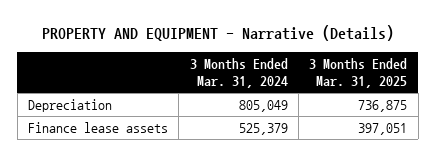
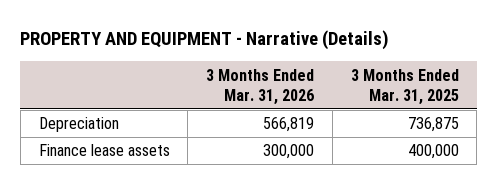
[189,57,288,88] 3 Months Ended Mar. 31, 2024 -> none
none -> [206,68,315,105] 3 Months Ended Mar. 31, 2026
[358,123,408,136] 397,051 -> [407,144,459,160] 400,000

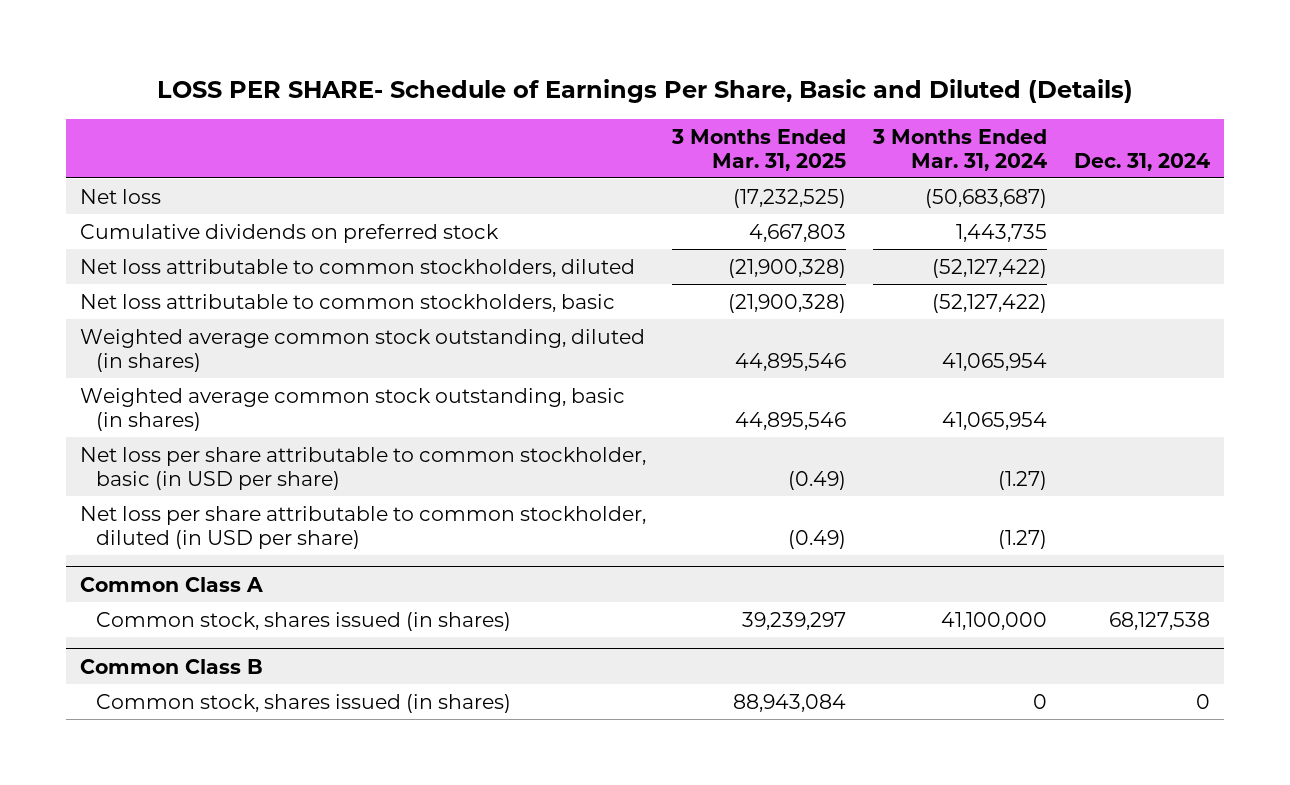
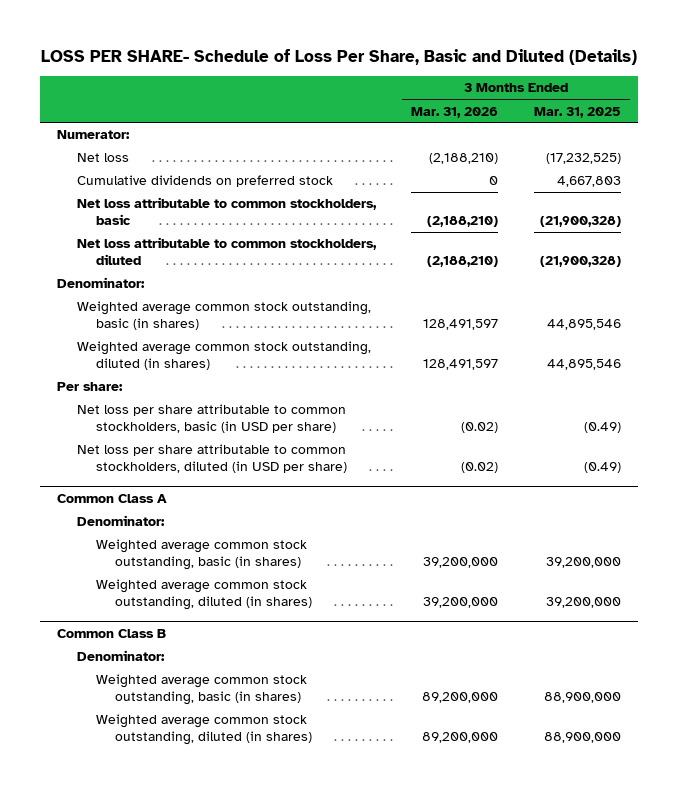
[156,79,1133,104] LOSS PER SHARE- Schedule of Earnings Per Share, Basic and Diluted (Details) -> [41,48,638,65] LOSS PER SHARE- Schedule of Loss Per Share, Basic and Diluted (Details)
[872,128,1048,171] 3 Months Ended Mar. 31, 2024 -> none
[1074,152,1211,171] Dec. 31, 2024 -> none
none -> [411,106,499,118] Mar. 31, 2026
none -> [57,130,131,140] Numerator:
[79,258,635,277] Net loss attributable to common stockholders, diluted -> [76,237,377,266] Net loss attributable to common stockholders, diluted
none -> [57,277,146,289] Denominator:
[79,328,645,372] Weighted average common stock outstanding, diluted (in shares) -> [76,341,371,371] Weighted average common stock outstanding, diluted (in shares)
none -> [57,382,124,392] Per share:
[79,446,646,490] Net loss per share attributable to common stockholder, basic (in USD per share) -> [76,404,346,434] Net loss per share attributable to common stockholders, basic (in USD per share)
[79,505,646,549] Net loss per share attributable to common stockholder, diluted (in USD per share) -> [76,444,347,474] Net loss per share attributable to common stockholders, diluted (in USD per share)
[96,611,512,631] Common stock, shares issued (in shares) -> none
none -> [76,515,165,527] Denominator:
none -> [95,539,307,571] Weighted average common stock outstanding, basic (in shares)
none -> [95,579,312,611] Weighted average common stock outstanding, diluted (in shares)
[96,693,512,713] Common stock, shares issued (in shares) -> none
none -> [76,650,165,662] Denominator:
none -> [95,674,307,706] Weighted average common stock outstanding, basic (in shares)
none -> [95,714,312,746] Weighted average common stock outstanding, diluted (in shares)

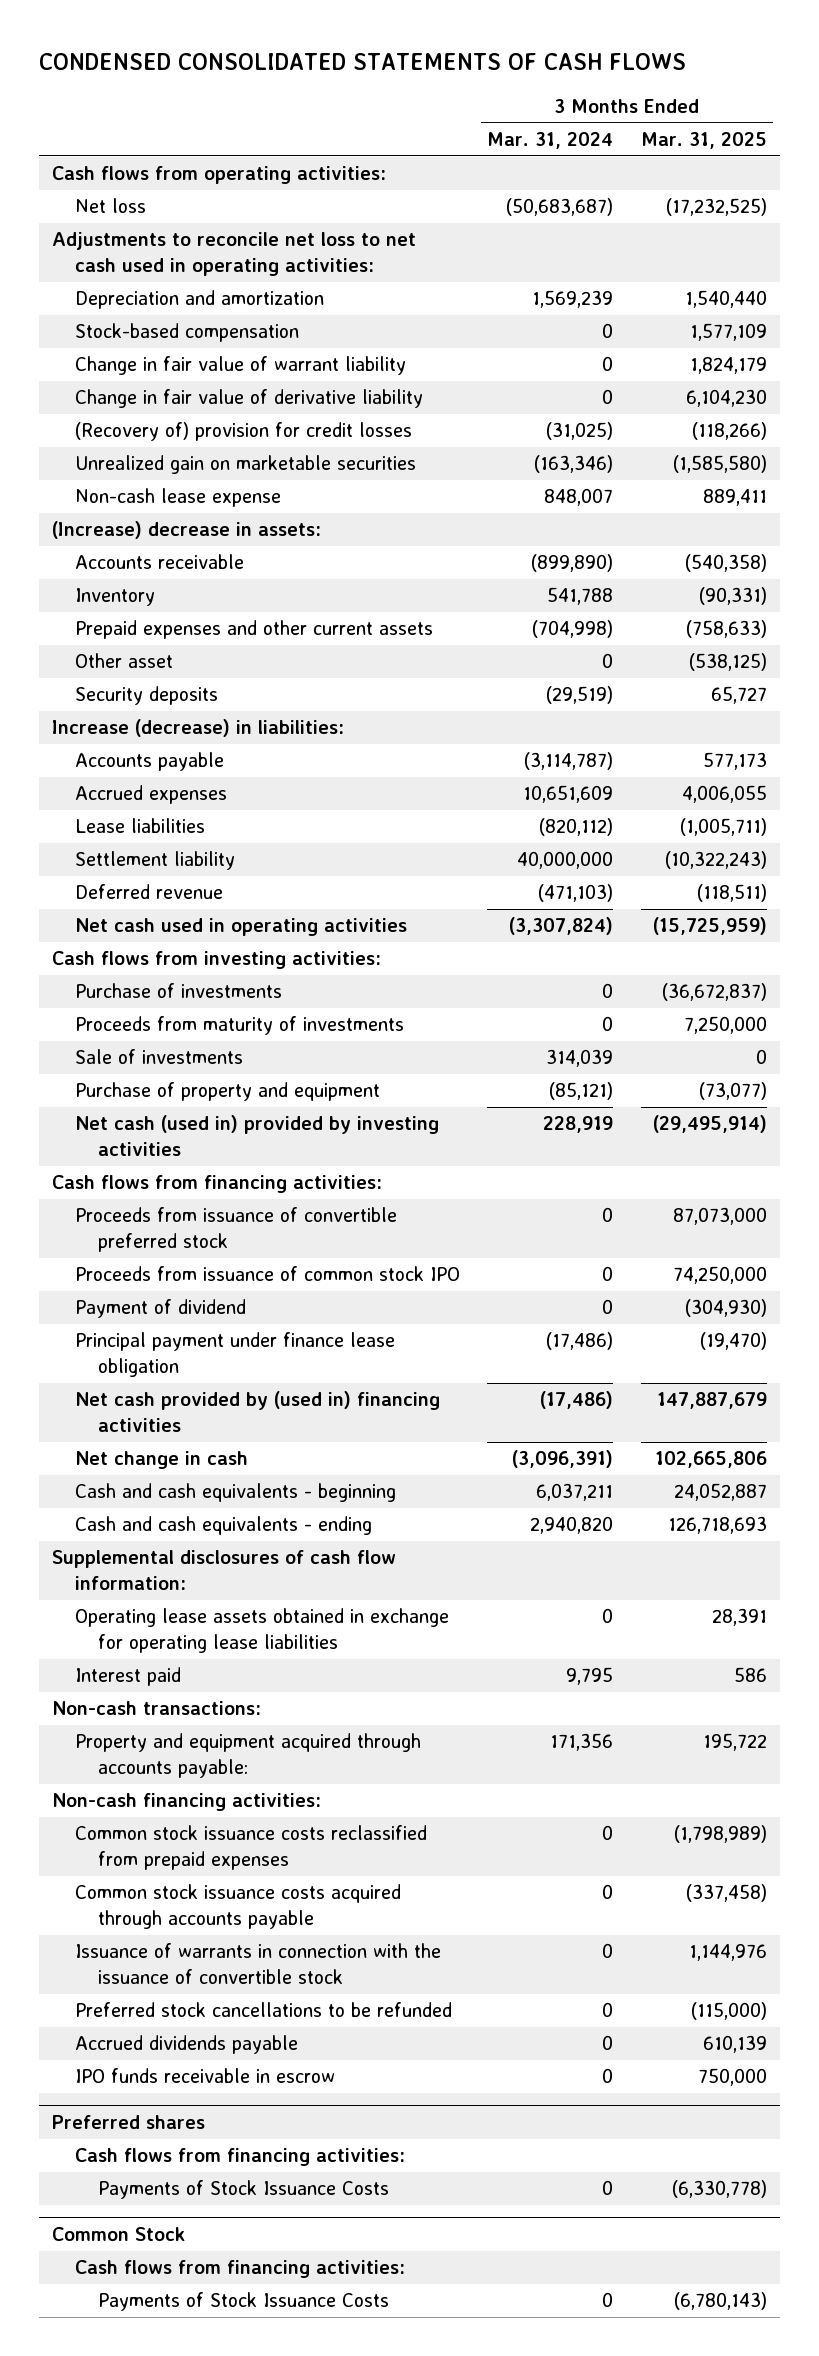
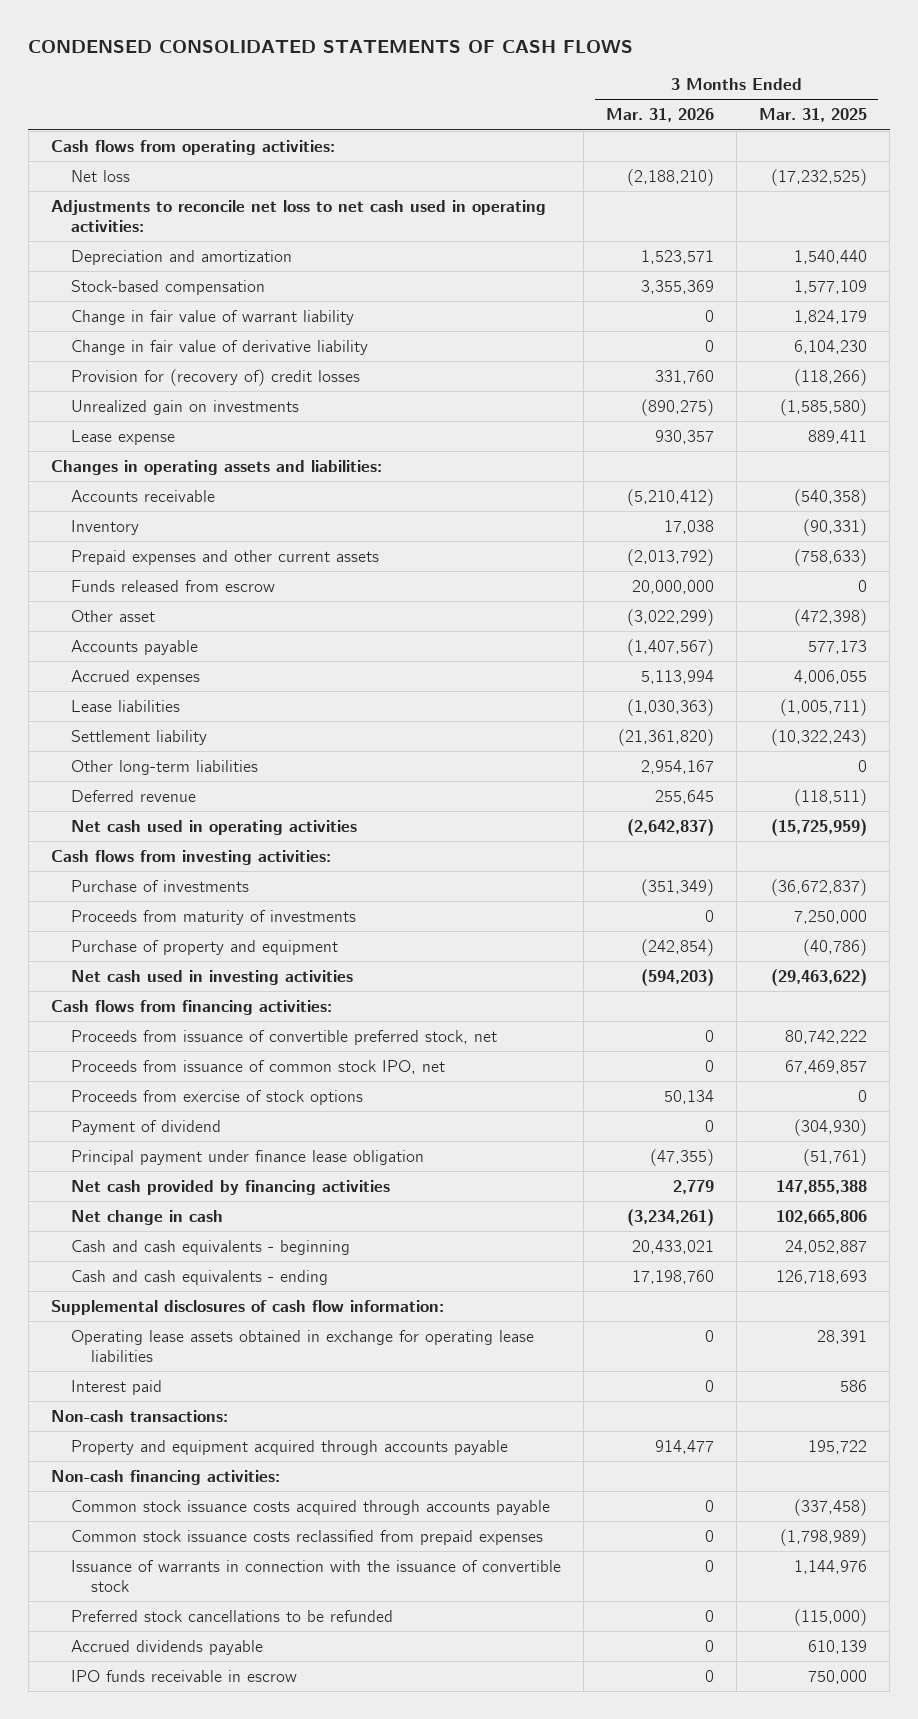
[487,132,614,150] Mar. 31, 2024 -> none
none -> [605,108,714,123] Mar. 31, 2026
[52,521,322,540] (Increase) decrease in assets: -> none
[75,422,413,442] (Recovery of) provision for credit losses -> [70,368,360,386] Provision for (recovery of) credit losses
[75,455,417,475] Unrealized gain on marketable securities -> [70,399,299,415] Unrealized gain on investments
[75,488,282,508] Non-cash lease expense -> [70,429,175,445] Lease expense
none -> [50,459,382,475] Changes in operating assets and liabilities:
[75,686,219,706] Security deposits -> none
[52,719,345,738] Increase (decrease) in liabilities: -> none
none -> [70,579,275,592] Funds released from escrow
[688,653,767,672] (538,125) -> [794,608,868,626] (472,398)
none -> [70,759,258,775] Other long-term liabilities
[75,1049,244,1065] Sale of investments -> none
[698,1082,767,1101] (73,077) -> [803,938,868,956] (40,786)
[75,1115,440,1157] Net cash (used in) provided by investing activities -> [70,969,353,985] Net cash used in investing activities
[652,1115,767,1134] (29,495,914) -> [771,968,868,986] (29,463,622)
[75,1207,398,1253] Proceeds from issuance of convertible preferred stock -> [70,1029,497,1045] Proceeds from issuance of convertible preferred stock, net
[672,1207,767,1226] 87,073,000 -> [785,1029,868,1044] 80,742,222
[75,1266,461,1282] Proceeds from issuance of common stock IPO -> [70,1059,445,1074] Proceeds from issuance of common stock IPO, net
[672,1266,767,1285] 74,250,000 -> [785,1059,868,1074] 67,469,857
none -> [70,1089,363,1105] Proceeds from exercise of stock options
[699,1332,767,1351] (19,470) -> [803,1148,868,1166] (51,761)
[75,1391,441,1433] Net cash provided by (used in) financing activities -> [70,1179,390,1195] Net cash provided by financing activities
[656,1392,767,1410] 147,887,679 -> [776,1179,868,1194] 147,855,388
[75,1733,422,1779] Property and equipment acquired through accounts payable: -> [70,1439,508,1455] Property and equipment acquired through accounts payable
[75,1825,428,1871] Common stock issuance costs reclassified from prepaid expenses -> [70,1529,543,1545] Common stock issuance costs reclassified from prepaid expenses
[52,2115,206,2130] Preferred shares -> none
[75,2148,406,2167] Cash flows from financing activities: -> none
[98,2180,390,2200] Payments of Stock Issuance Costs -> none
[52,2227,186,2242] Common Stock -> none
[75,2260,406,2279] Cash flows from financing activities: -> none
[98,2292,390,2312] Payments of Stock Issuance Costs -> none

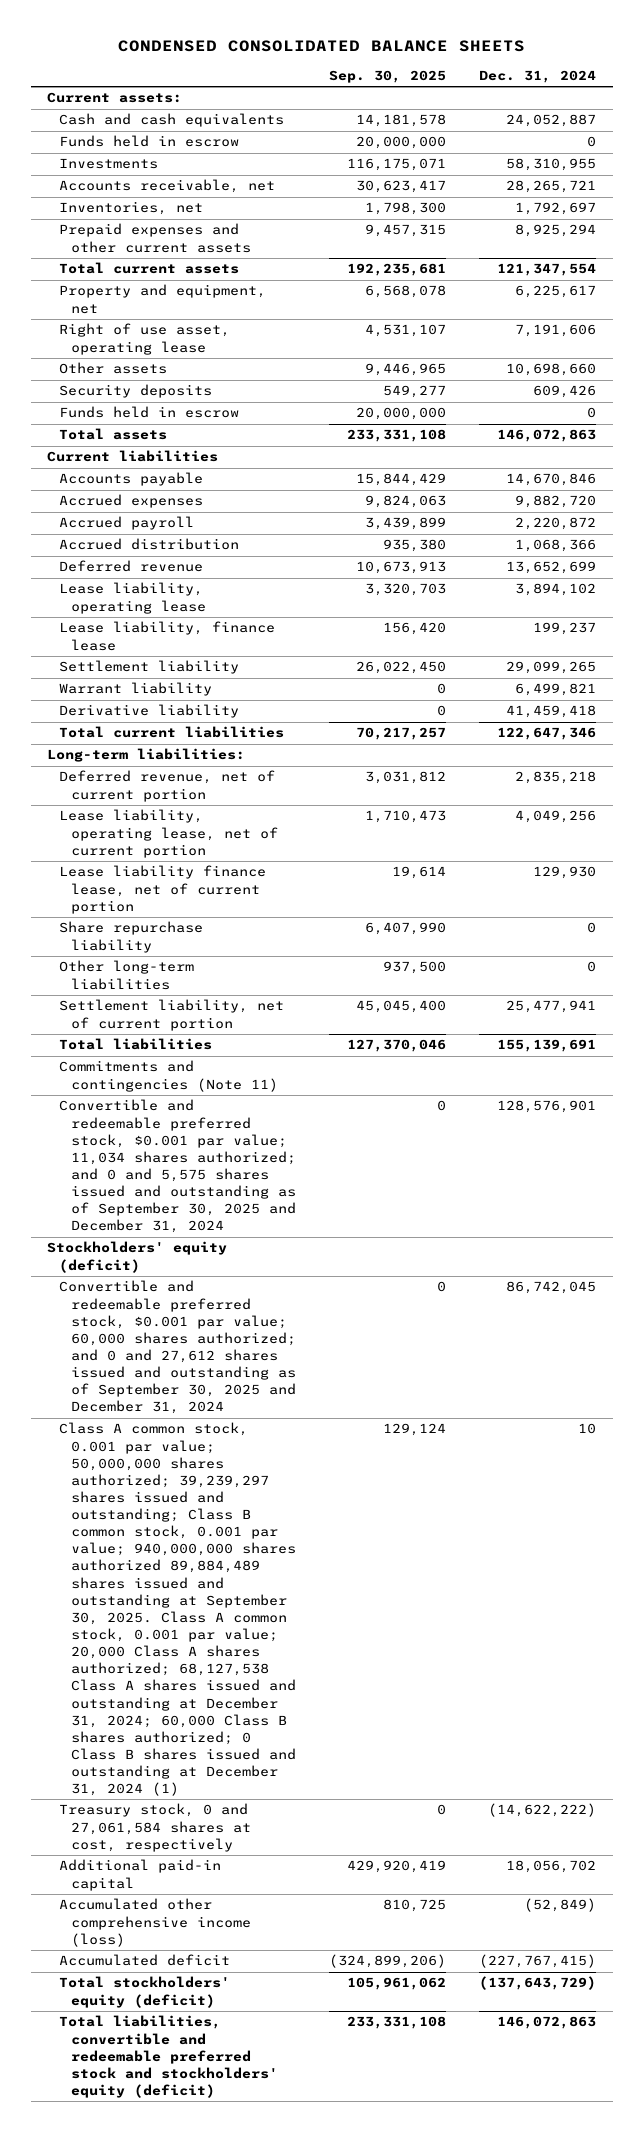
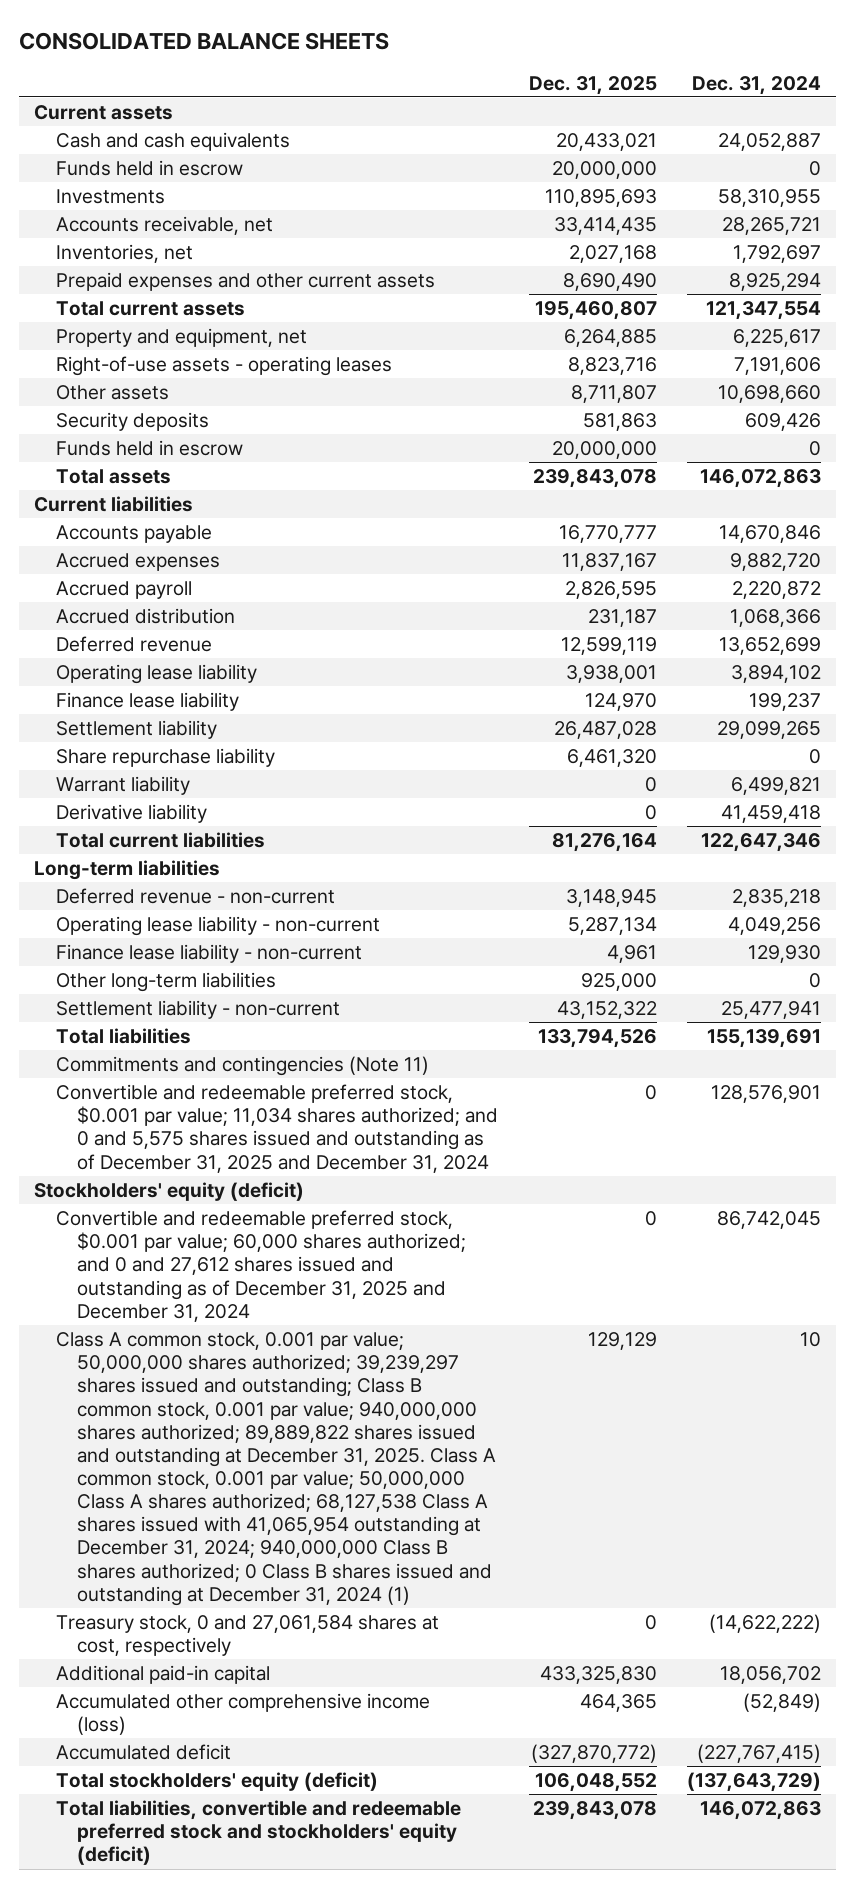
[117,40,525,53] CONDENSED CONSOLIDATED BALANCE SHEETS -> [19,32,390,51] CONSOLIDATED BALANCE SHEETS
[329,69,447,83] Sep. 30, 2025 -> none
none -> [528,75,657,95] Dec. 31, 2025
[47,92,183,104] Current assets: -> [34,105,174,121] Current assets
[59,323,231,355] Right of use asset, operating lease -> [55,356,392,377] Right-of-use assets - operating leases
[59,582,206,614] Lease liability, operating lease -> [55,664,257,685] Operating lease liability
[59,621,276,651] Lease liability, finance lease -> [55,692,239,712] Finance lease liability
[59,921,204,953] Share repurchase liability -> [55,748,275,768] Share repurchase liability
[47,748,246,763] Long-term liabilities: -> [34,860,221,881] Long-term liabilities
[59,770,276,802] Deferred revenue, net of current portion -> [55,888,335,905] Deferred revenue - non-current
[59,809,278,858] Lease liability, operating lease, net of current portion -> [55,916,380,937] Operating lease liability - non-current
[59,865,267,914] Lease liability finance lease, net of current portion -> [55,944,362,964] Finance lease liability - non-current
[59,999,285,1031] Settlement liability, net of current portion -> [55,1000,340,1020] Settlement liability - non-current
[59,1099,296,1234] Convertible and redeemable preferred stock, $0.001 par value; 11,034 shares authorized; and 0 and 5,575 shares issued and outstanding as of September 30, 2025 and December 31, 2024 -> [55,1084,499,1173] Convertible and redeemable preferred stock, $0.001 par value; 11,034 shares authorized; and 0 and 5,575 shares issued and outstanding as of December 31, 2025 and December 31, 2024
[59,1280,296,1415] Convertible and redeemable preferred stock, $0.001 par value; 60,000 shares authorized; and 0 and 27,612 shares issued and outstanding as of September 30, 2025 and December 31, 2024 -> [55,1210,467,1322] Convertible and redeemable preferred stock, $0.001 par value; 60,000 shares authorized; and 0 and 27,612 shares issued and outstanding as of December 31, 2025 and December 31, 2024
[59,1422,296,1797] Class A common stock, 0.001 par value; 50,000,000 shares authorized; 39,239,297 shares issued and outstanding; Class B common stock, 0.001 par value; 940,000,000 shares authorized 89,884,489 shares issued and outstanding at September 30, 2025. Class A common stock, 0.001 par value; 20,000 Class A shares authorized; 68,127,538 Class A shares issued and outstanding at December 31, 2024; 60,000 Class B shares authorized; 0 Class B shares issued and outstanding at December 31, 2024 (1) -> [55,1332,497,1606] Class A common stock, 0.001 par value; 50,000,000 shares authorized; 39,239,297 shares issued and outstanding; Class B common stock, 0.001 par value; 940,000,000 shares authorized; 89,889,822 shares issued and outstanding at December 31, 2025. Class A common stock, 0.001 par value; 50,000,000 Class A shares authorized; 68,127,538 Class A shares issued with 41,065,954 outstanding at December 31, 2024; 940,000,000 Class B shares authorized; 0 Class B shares issued and outstanding at December 31, 2024 (1)

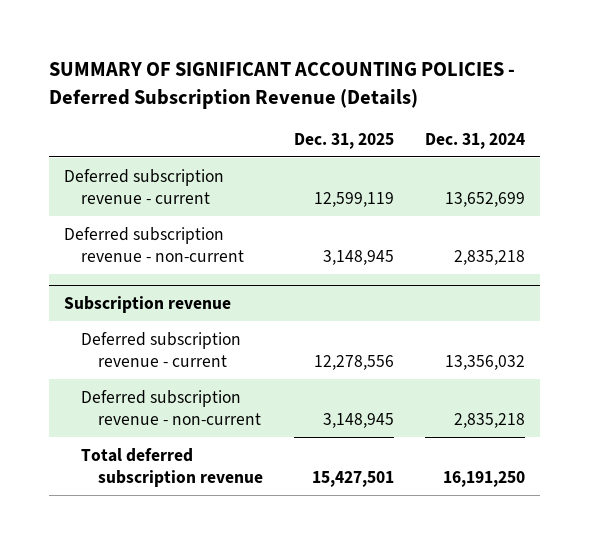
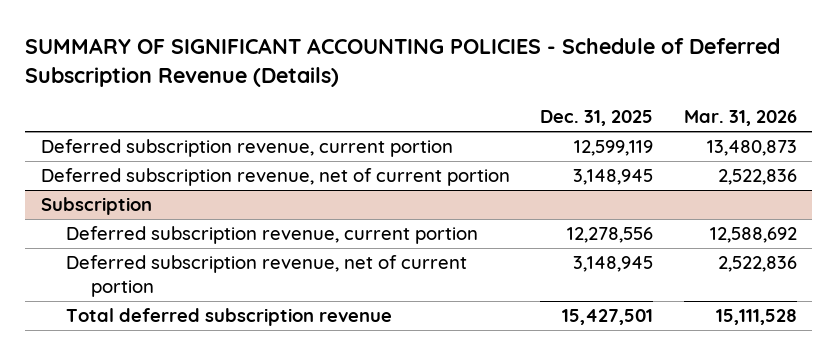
[49,62,516,109] SUMMARY OF SIGNIFICANT ACCOUNTING POLICIES - Deferred Subscription Revenue (Details) -> [25,38,781,88] SUMMARY OF SIGNIFICANT ACCOUNTING POLICIES - Schedule of Deferred Subscription Revenue (Details)
[425,132,526,149] Dec. 31, 2024 -> none
none -> [683,110,797,127] Mar. 31, 2026
[64,168,225,205] Deferred subscription revenue - current -> [40,139,453,158] Deferred subscription revenue, current portion
[64,226,245,263] Deferred subscription revenue - non-current -> [40,168,510,187] Deferred subscription revenue, net of current portion
[64,295,232,313] Subscription revenue -> [40,197,152,216] Subscription
[81,331,242,368] Deferred subscription revenue - current -> [65,226,478,245] Deferred subscription revenue, current portion
[81,389,262,426] Deferred subscription revenue - non-current -> [65,255,467,297] Deferred subscription revenue, net of current portion

